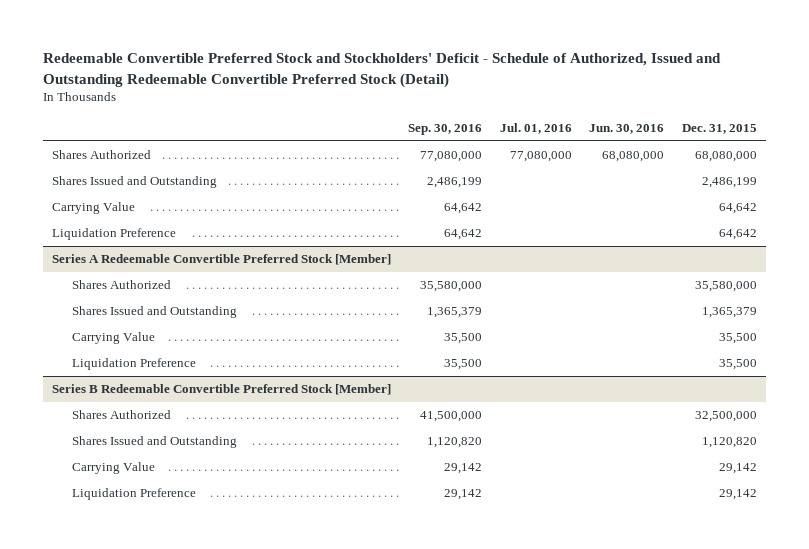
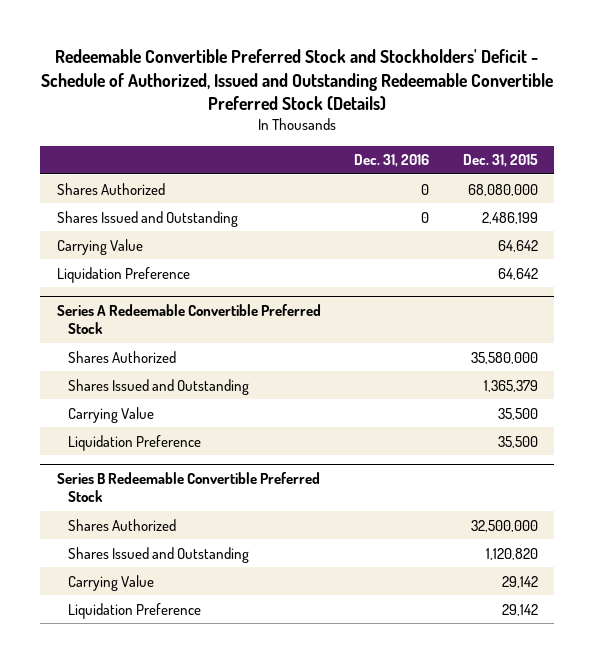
[42,53,721,88] Redeemable Convertible Preferred Stock and Stockholders' Deficit - Schedule of Authorized, Issued and Outstanding Redeemable Convertible Preferred Stock (Detail) -> [41,49,554,111] Redeemable Convertible Preferred Stock and Stockholders' Deficit - Schedule of Authorized, Issued and Outstanding Redeemable Convertible Preferred Stock (Details)
[408,123,483,135] Sep. 30, 2016 -> none
[499,122,572,134] Jul. 01, 2016 -> none
[589,123,665,134] Jun. 30, 2016 -> none
none -> [354,154,430,168] Dec. 31, 2016
[51,254,391,266] Series A Redeemable Convertible Preferred Stock [Member] -> [56,303,321,335] Series A Redeemable Convertible Preferred Stock
[51,384,391,396] Series B Redeemable Convertible Preferred Stock [Member] -> [56,471,320,503] Series B Redeemable Convertible Preferred Stock

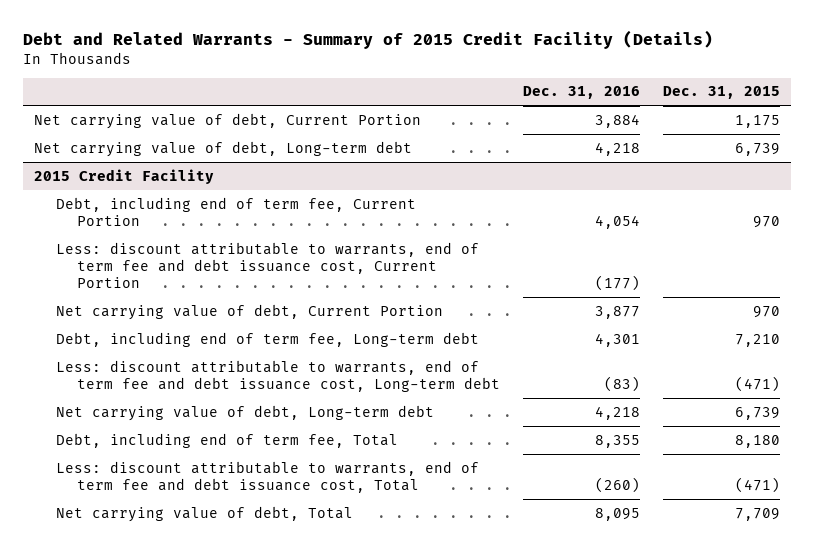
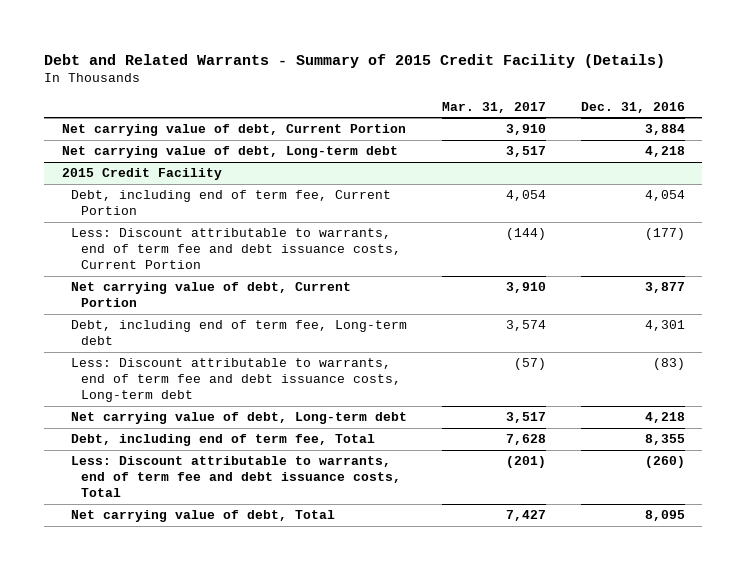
[662,86,780,100] Dec. 31, 2015 -> none
none -> [442,101,547,113] Mar. 31, 2017
[55,241,479,289] Less: discount attributable to warrants, end of term fee and debt issuance cost, Current Portion -> [71,228,401,270] Less: Discount attributable to warrants, end of term fee and debt issuance costs, Current Portion
[55,359,501,392] Less: discount attributable to warrants, end of term fee and debt issuance cost, Long-term debt -> [71,358,401,403] Less: Discount attributable to warrants, end of term fee and debt issuance costs, Long-term debt
[55,460,479,493] Less: discount attributable to warrants, end of term fee and debt issuance cost, Total -> [71,456,401,498] Less: Discount attributable to warrants, end of term fee and debt issuance costs, Total

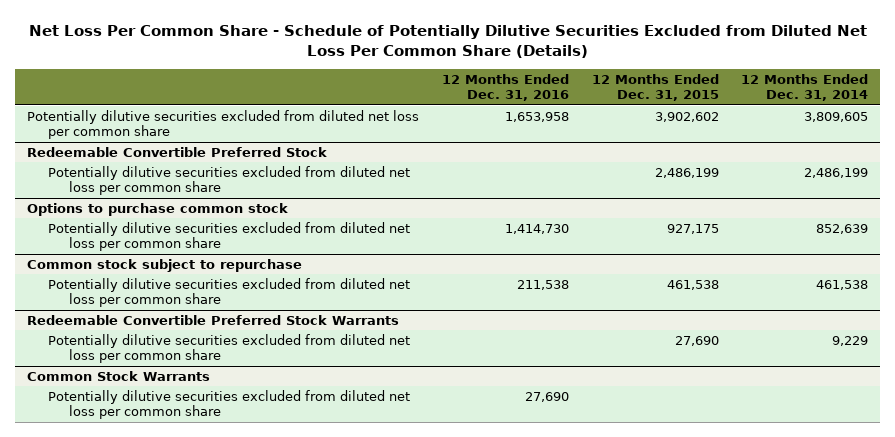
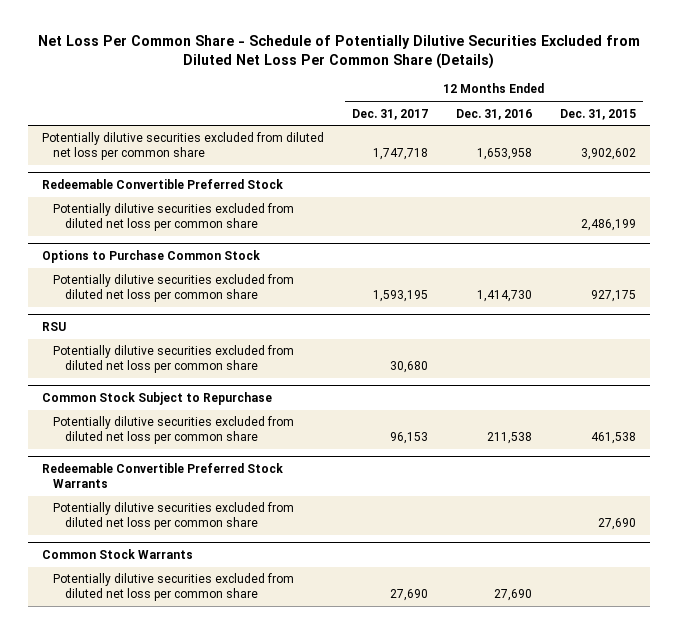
[741,74,869,102] 12 Months Ended Dec. 31, 2014 -> none
none -> [351,108,428,120] Dec. 31, 2017
[26,203,288,217] Options to purchase common stock -> [41,249,260,263] Options to Purchase Common Stock
none -> [41,321,66,331] RSU
none -> [53,345,295,374] Potentially dilutive securities excluded from diluted net loss per common share
[26,259,302,273] Common stock subject to repurchase -> [41,391,272,405] Common Stock Subject to Repurchase

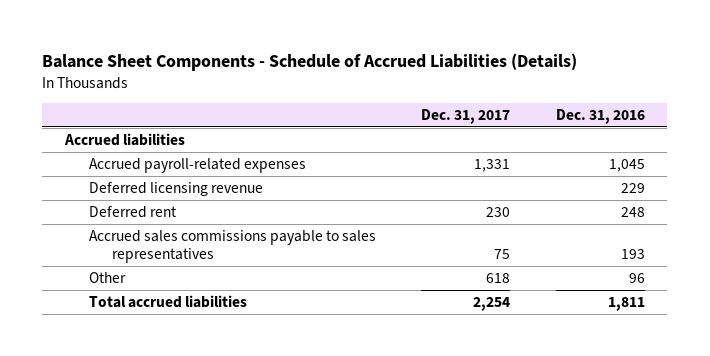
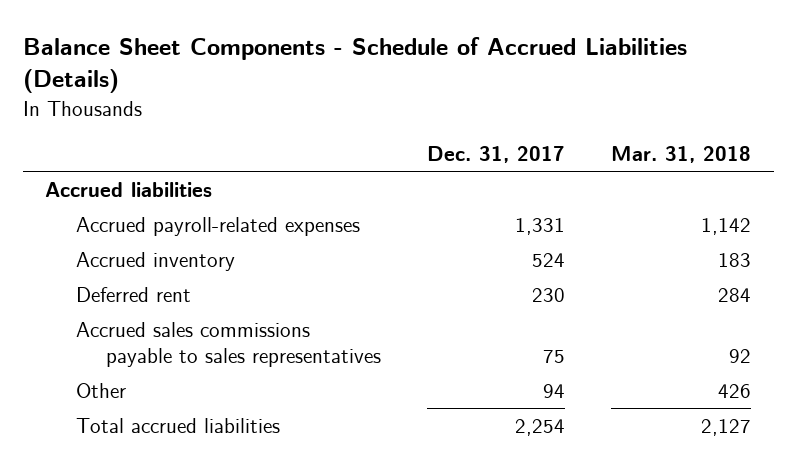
[555,109,645,125] Dec. 31, 2016 -> none
none -> [610,146,751,164] Mar. 31, 2018
[88,182,263,197] Deferred licensing revenue -> none
none -> [75,251,235,271] Accrued inventory
[486,273,511,284] 618 -> [543,383,566,398] 94

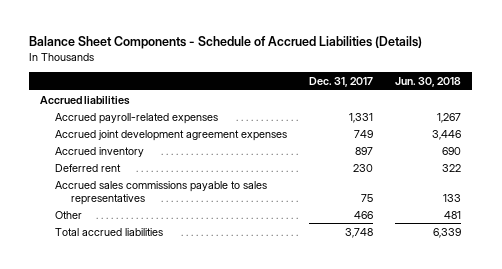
[610,146,751,164] Mar. 31, 2018 -> none
none -> [395,77,462,88] Jun. 30, 2018
none -> [55,129,288,141] Accrued joint development agreement expenses
[532,252,566,267] 524 -> [355,146,374,155] 897
[543,383,566,398] 94 -> [354,210,374,219] 466
[515,418,566,436] 2,254 -> [345,227,374,238] 3,748

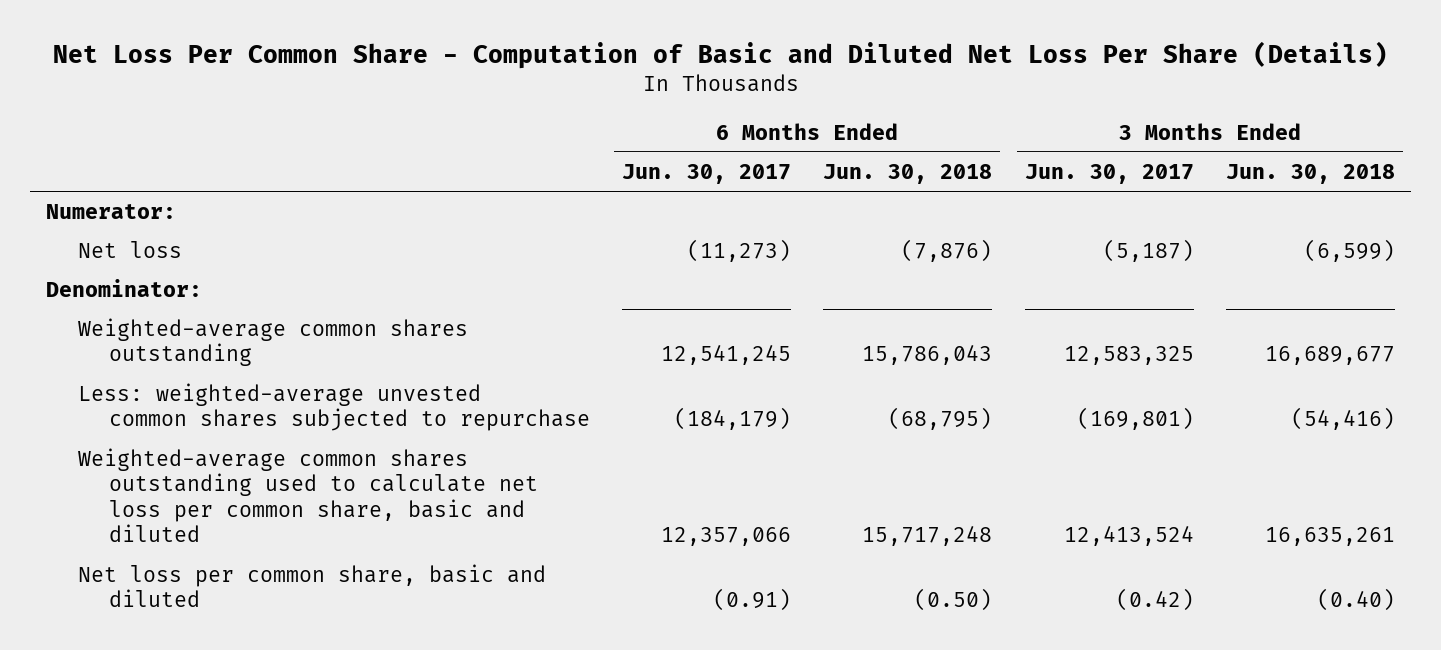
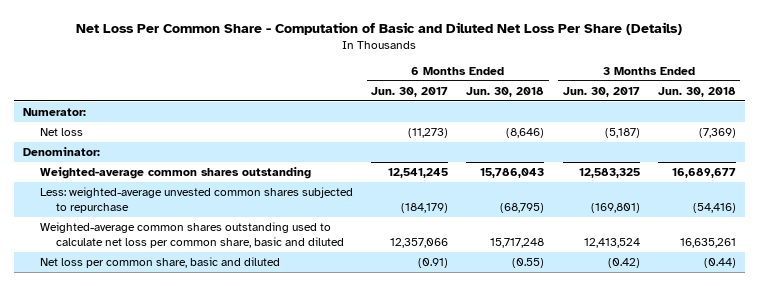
[901,239,993,263] (7,876) -> [506,128,545,139] (8,646)
[1304,239,1396,263] (6,599) -> [698,128,736,139] (7,369)
[914,588,993,612] (0.50) -> [512,258,545,269] (0.55)
[1317,588,1396,612] (0.40) -> [703,258,736,269] (0.44)

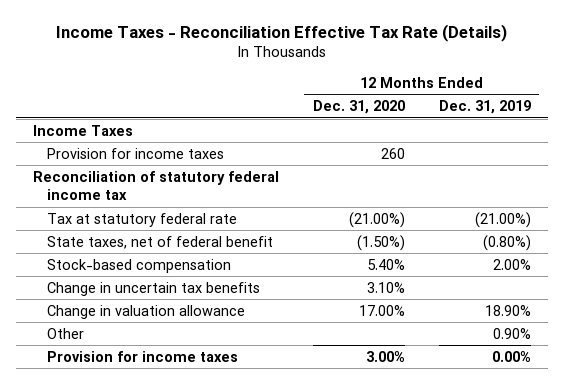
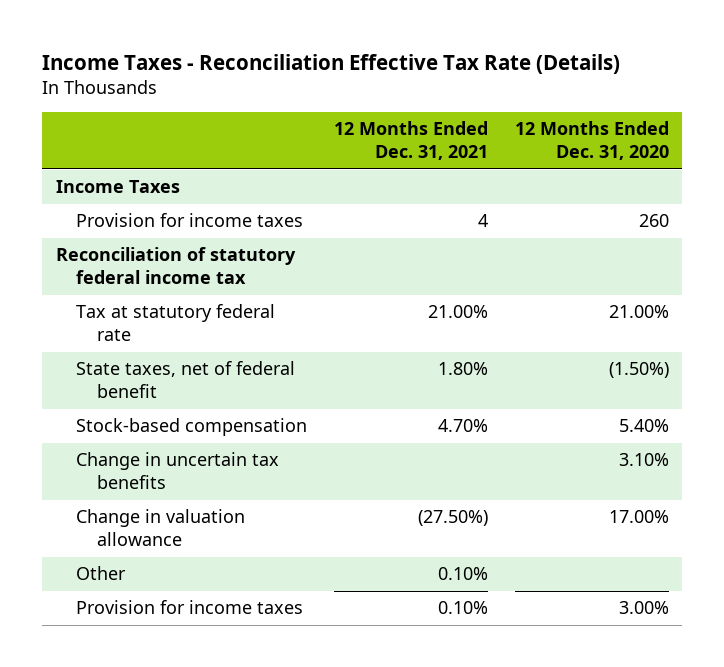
[438,100,531,115] Dec. 31, 2019 -> none
none -> [334,121,489,161] 12 Months Ended Dec. 31, 2021
[348,211,405,228] (21.00%) -> [608,305,669,319] 21.00%

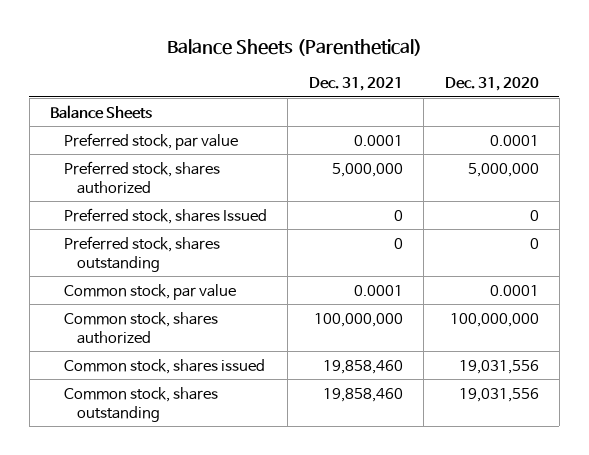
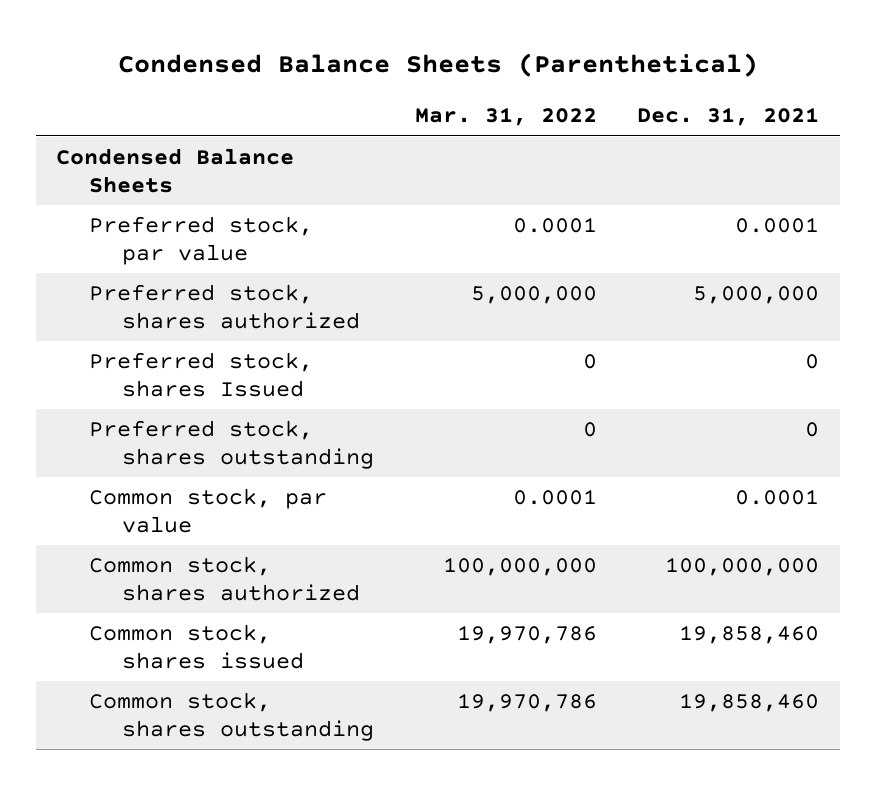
[167,39,423,57] Balance Sheets (Parenthetical) -> [117,53,758,78] Condensed Balance Sheets (Parenthetical)
[444,77,539,92] Dec. 31, 2020 -> none
none -> [414,107,597,127] Mar. 31, 2022
[50,104,153,119] Balance Sheets -> [56,147,295,193] Condensed Balance Sheets

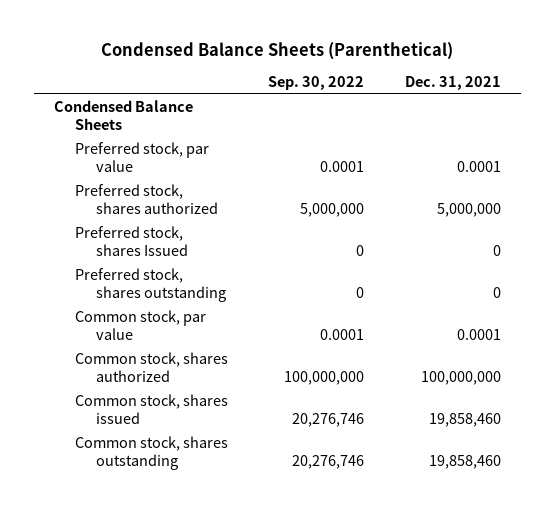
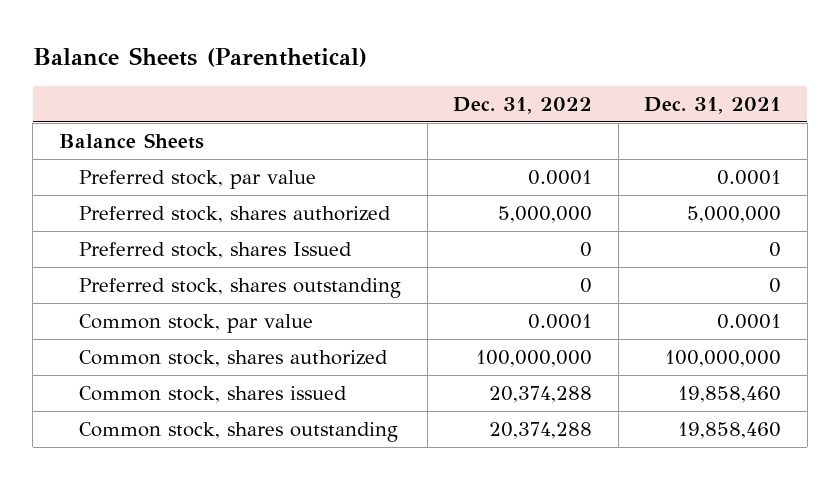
[101,41,454,60] Condensed Balance Sheets (Parenthetical) -> [32,46,367,67] Balance Sheets (Parenthetical)
[268,76,365,91] Sep. 30, 2022 -> none
none -> [453,96,593,114] Dec. 31, 2022
[53,99,193,131] Condensed Balance Sheets -> [58,133,204,150] Balance Sheets

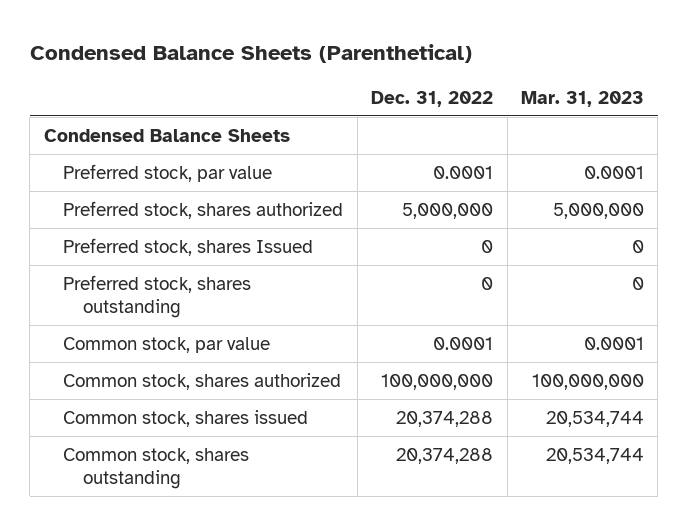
[32,46,367,67] Balance Sheets (Parenthetical) -> [29,43,472,63] Condensed Balance Sheets (Parenthetical)
[644,96,782,114] Dec. 31, 2021 -> none
none -> [521,90,645,107] Mar. 31, 2023
[58,133,204,150] Balance Sheets -> [43,128,290,142] Condensed Balance Sheets

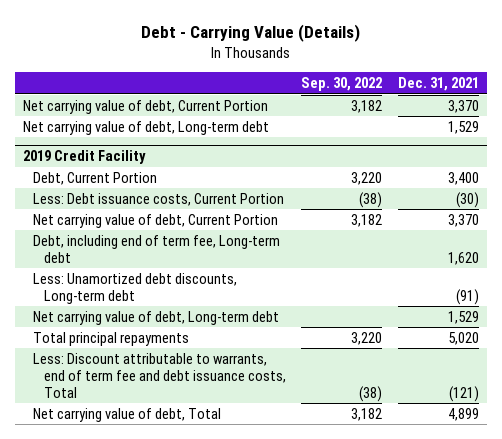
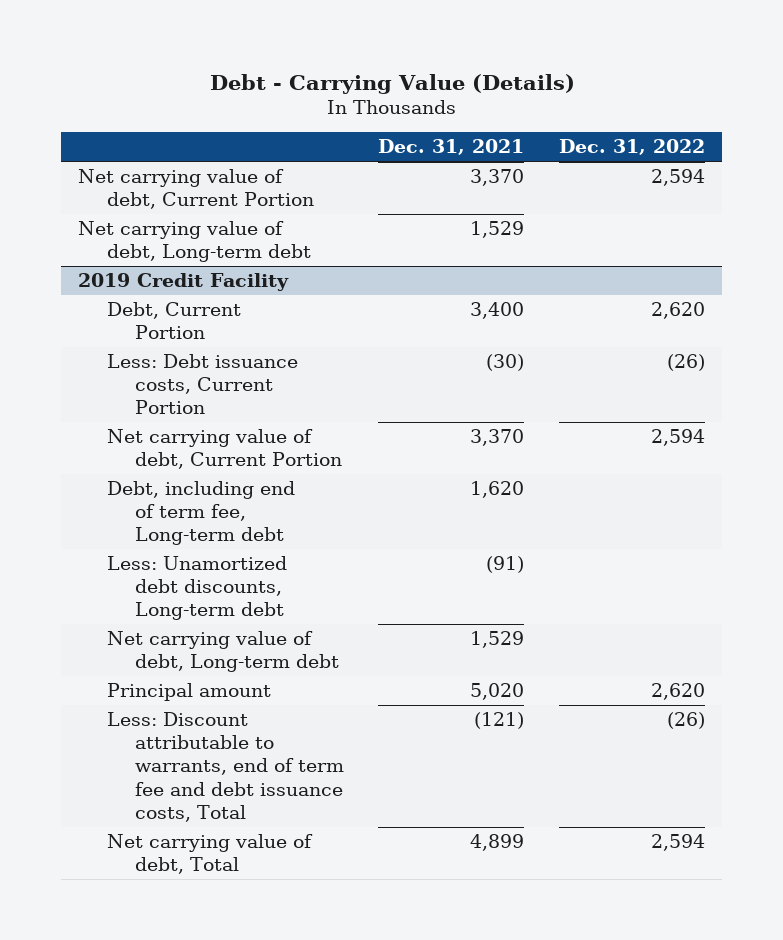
[301,77,383,92] Sep. 30, 2022 -> none
none -> [558,139,705,156] Dec. 31, 2022
[33,331,190,346] Total principal repayments -> [106,682,271,701] Principal amount

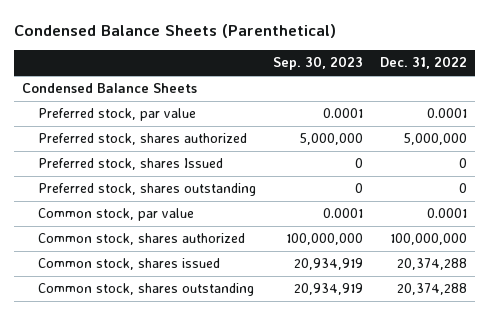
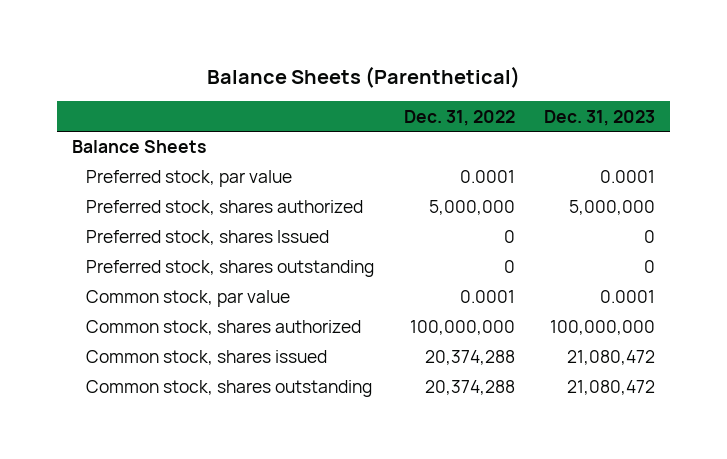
[13,23,336,38] Condensed Balance Sheets (Parenthetical) -> [206,66,520,89] Balance Sheets (Parenthetical)
[272,56,363,71] Sep. 30, 2023 -> none
none -> [544,109,656,126] Dec. 31, 2023
[22,83,198,94] Condensed Balance Sheets -> [71,140,206,154] Balance Sheets

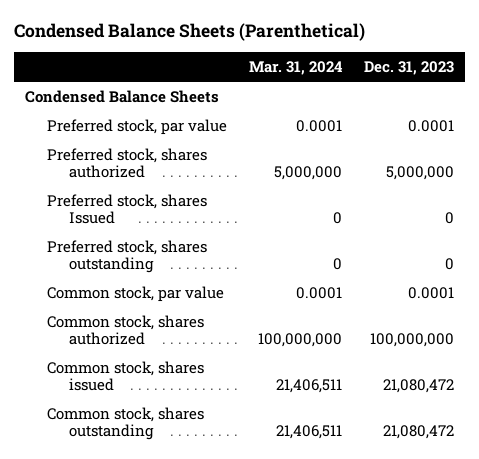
[206,66,520,89] Balance Sheets (Parenthetical) -> [13,23,365,42] Condensed Balance Sheets (Parenthetical)
[403,109,515,126] Dec. 31, 2022 -> none
none -> [248,61,343,76] Mar. 31, 2024
[71,140,206,154] Balance Sheets -> [24,89,219,103] Condensed Balance Sheets

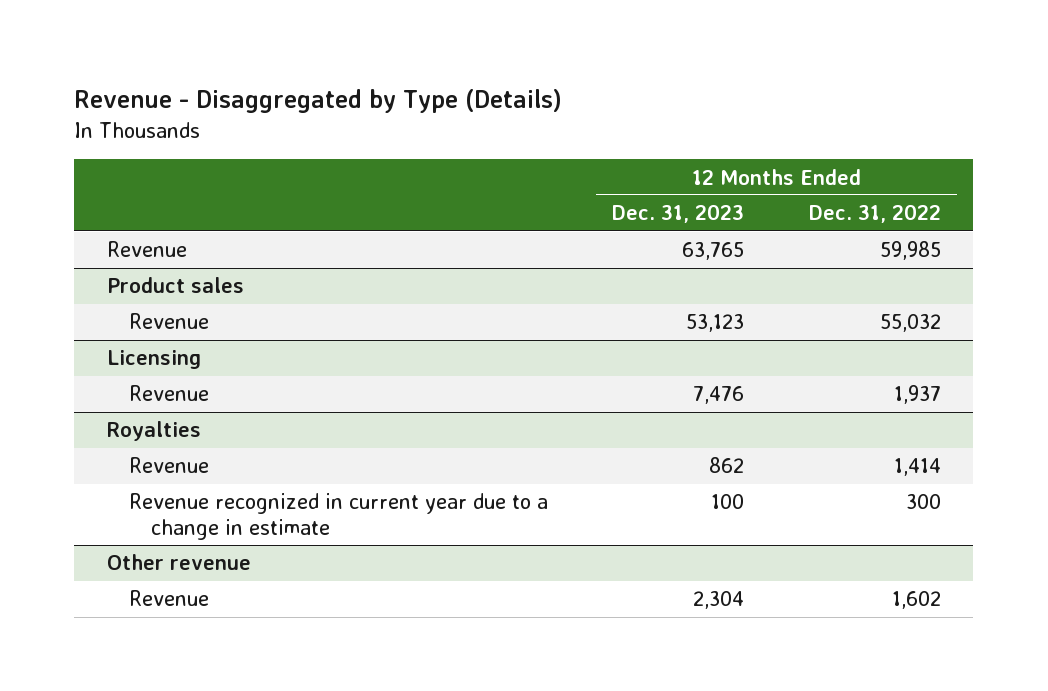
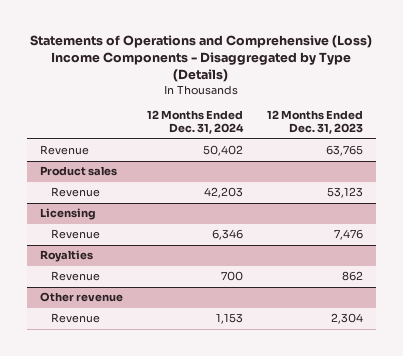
[74,89,563,114] Revenue - Disaggregated by Type (Details) -> [30,34,373,82] Statements of Operations and Comprehensive (Loss) Income Components - Disaggregated by Type (Details)
[809,204,942,224] Dec. 31, 2022 -> none
none -> [146,110,244,135] 12 Months Ended Dec. 31, 2024
[128,493,548,540] Revenue recognized in current year due to a change in estimate -> none

